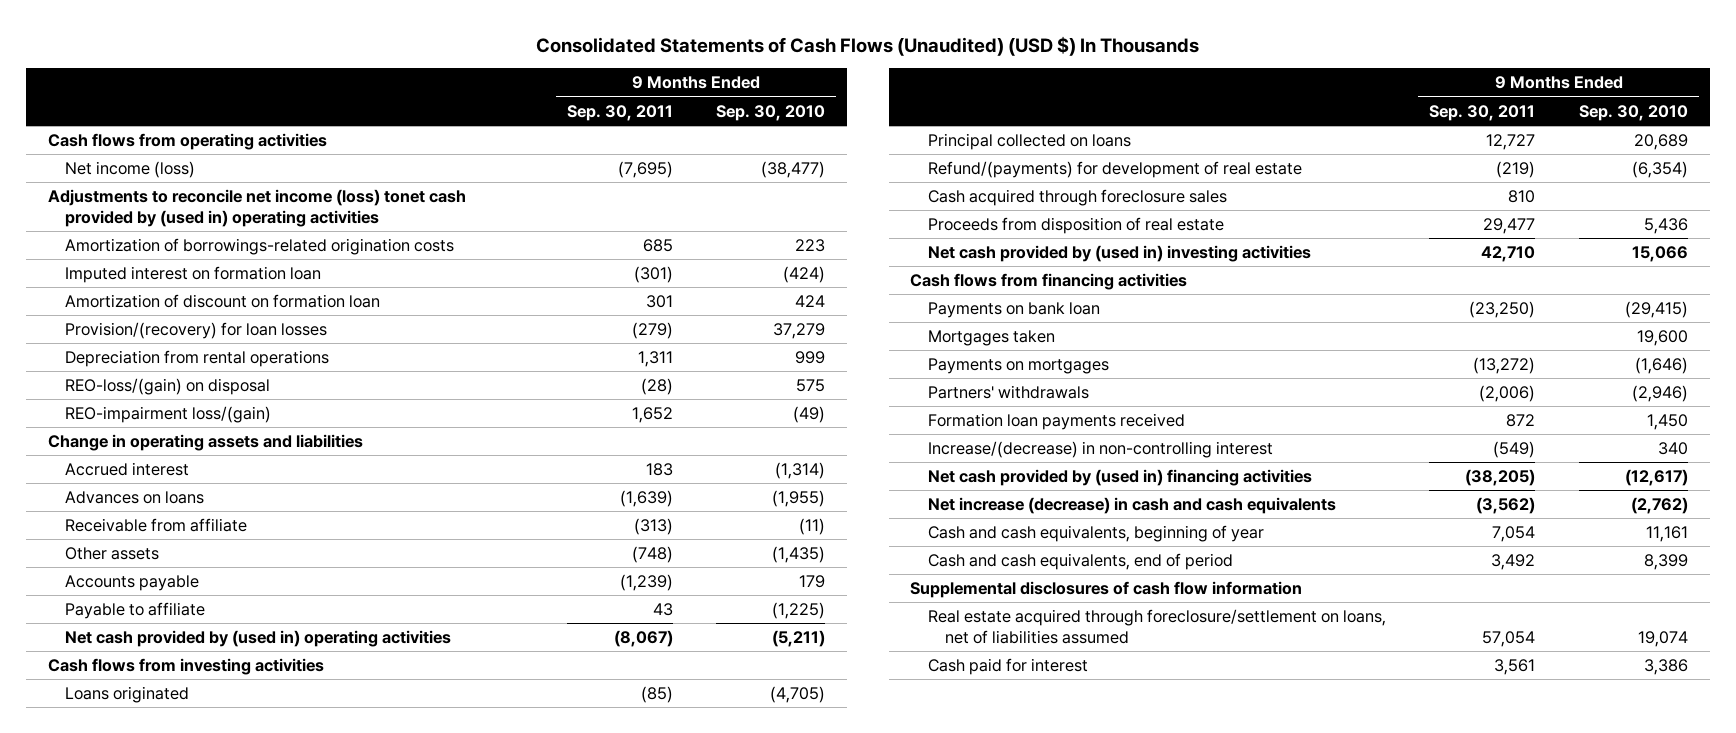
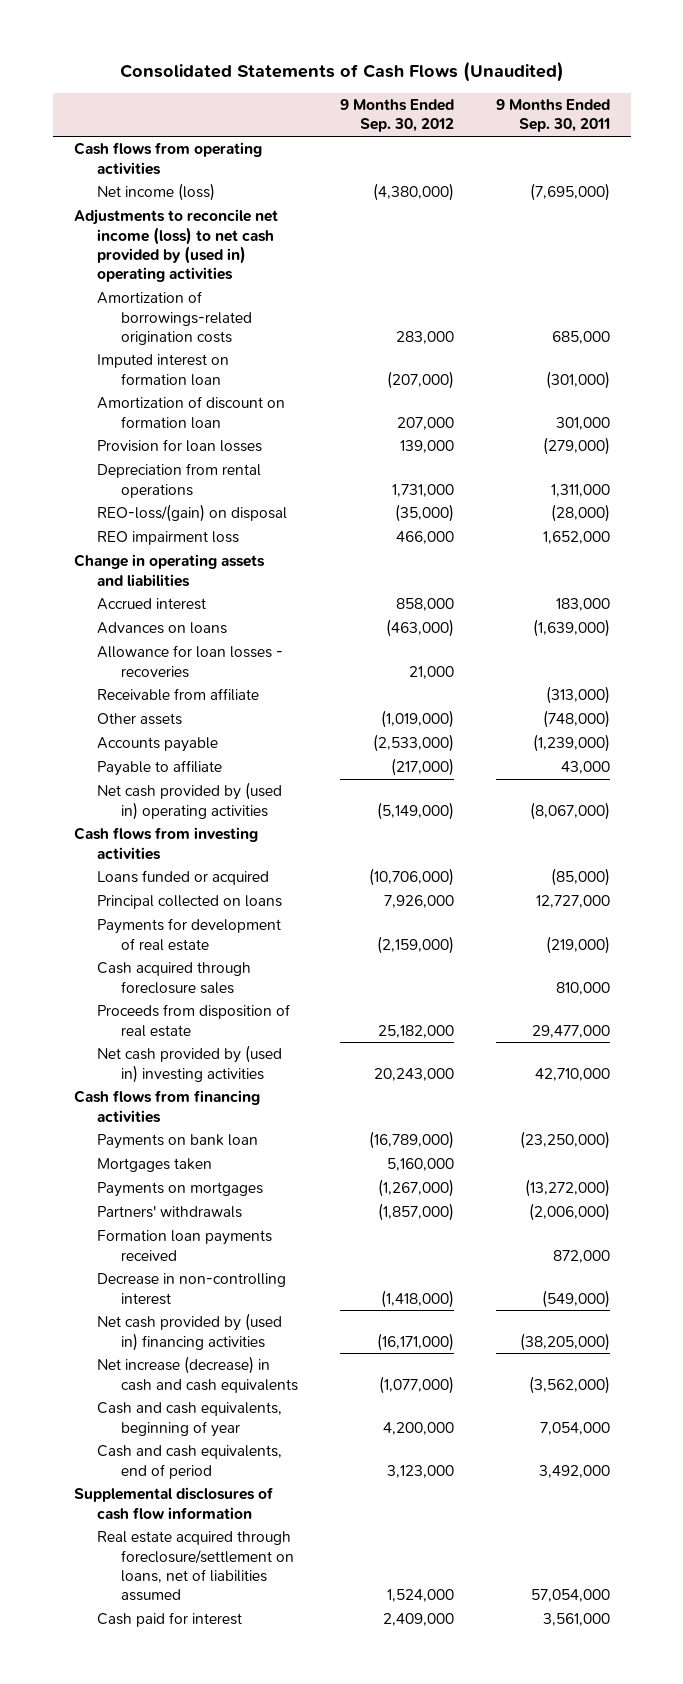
[535,35,1199,56] Consolidated Statements of Cash Flows (Unaudited) (USD $) In Thousands -> [119,61,564,83] Consolidated Statements of Cash Flows (Unaudited)
[716,104,826,121] Sep. 30, 2010 -> none
none -> [339,99,454,133] 9 Months Ended Sep. 30, 2012
[617,161,673,179] (7,695) -> [529,183,610,202] (7,695,000)
[47,189,466,227] Adjustments to reconcile net income (loss) tonet cash provided by (used in) operating activities -> [73,209,278,282] Adjustments to reconcile net income (loss) to net cash provided by (used in) operating activities
[642,239,673,253] 685 -> [551,330,610,344] 685,000
[633,266,673,284] (301) -> [545,370,610,389] (301,000)
[645,295,673,309] 301 -> [555,416,610,430] 301,000
[65,322,328,340] Provision/(recovery) for loan losses -> [97,439,263,453] Provision for loan losses
[631,322,673,340] (279) -> [542,437,610,456] (279,000)
[637,351,673,368] 1,311 -> [550,483,610,497] 1,311,000
[640,378,673,396] (28) -> [550,504,610,523] (28,000)
[65,406,272,424] REO-impairment loss/(gain) -> [97,531,240,546] REO impairment loss
[631,407,673,424] 1,652 -> [542,531,610,545] 1,652,000
[645,463,673,477] 183 -> [555,598,610,612] 183,000
[619,490,673,508] (1,639) -> [532,619,610,638] (1,639,000)
none -> [97,645,284,678] Allowance for loan losses - recoveries
[633,518,673,536] (313) -> [545,686,610,705] (313,000)
[631,546,673,564] (748) -> [542,710,610,729] (748,000)
[619,574,673,592] (1,239) -> [532,734,610,753] (1,239,000)
[652,603,673,617] 43 -> [560,761,610,775] 43,000
[613,630,673,648] (8,067) -> [529,801,610,820] (8,067,000)
[65,686,190,704] Loans originated -> [97,870,270,886] Loans funded or acquired
[640,686,673,704] (85) -> [550,868,610,887] (85,000)
[1486,134,1536,151] 12,727 -> [535,895,610,909] 12,727,000
[927,161,1302,179] Refund/(payments) for development of real estate -> [97,918,282,951] Payments for development of real estate
[1496,161,1536,179] (219) -> [545,935,610,954] (219,000)
[1508,190,1536,204] 810 -> [555,981,610,995] 810,000
[1483,218,1536,235] 29,477 -> [531,1024,610,1038] 29,477,000
[1481,246,1536,263] 42,710 -> [534,1067,610,1081] 42,710,000
[1469,301,1536,319] (23,250) -> [519,1131,610,1150] (23,250,000)
[1473,357,1536,375] (13,272) -> [524,1179,610,1198] (13,272,000)
[1479,385,1536,403] (2,006) -> [528,1203,610,1222] (2,006,000)
[1506,414,1536,428] 872 -> [552,1249,610,1263] 872,000
[927,441,1273,459] Increase/(decrease) in non-controlling interest -> [97,1273,287,1305] Decrease in non-controlling interest
[1493,441,1536,459] (549) -> [541,1289,610,1308] (549,000)
[1465,469,1536,487] (38,205) -> [519,1332,610,1351] (38,205,000)
[1476,497,1536,515] (3,562) -> [528,1375,610,1394] (3,562,000)
[1492,526,1536,543] 7,054 -> [539,1421,610,1435] 7,054,000
[1491,554,1536,571] 3,492 -> [538,1464,610,1478] 3,492,000
[1482,630,1536,647] 57,054 -> [530,1588,610,1602] 57,054,000
[1494,659,1536,676] 3,561 -> [542,1613,610,1627] 3,561,000

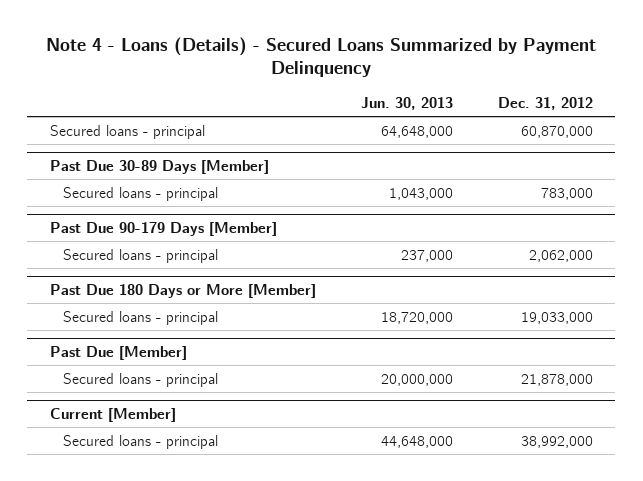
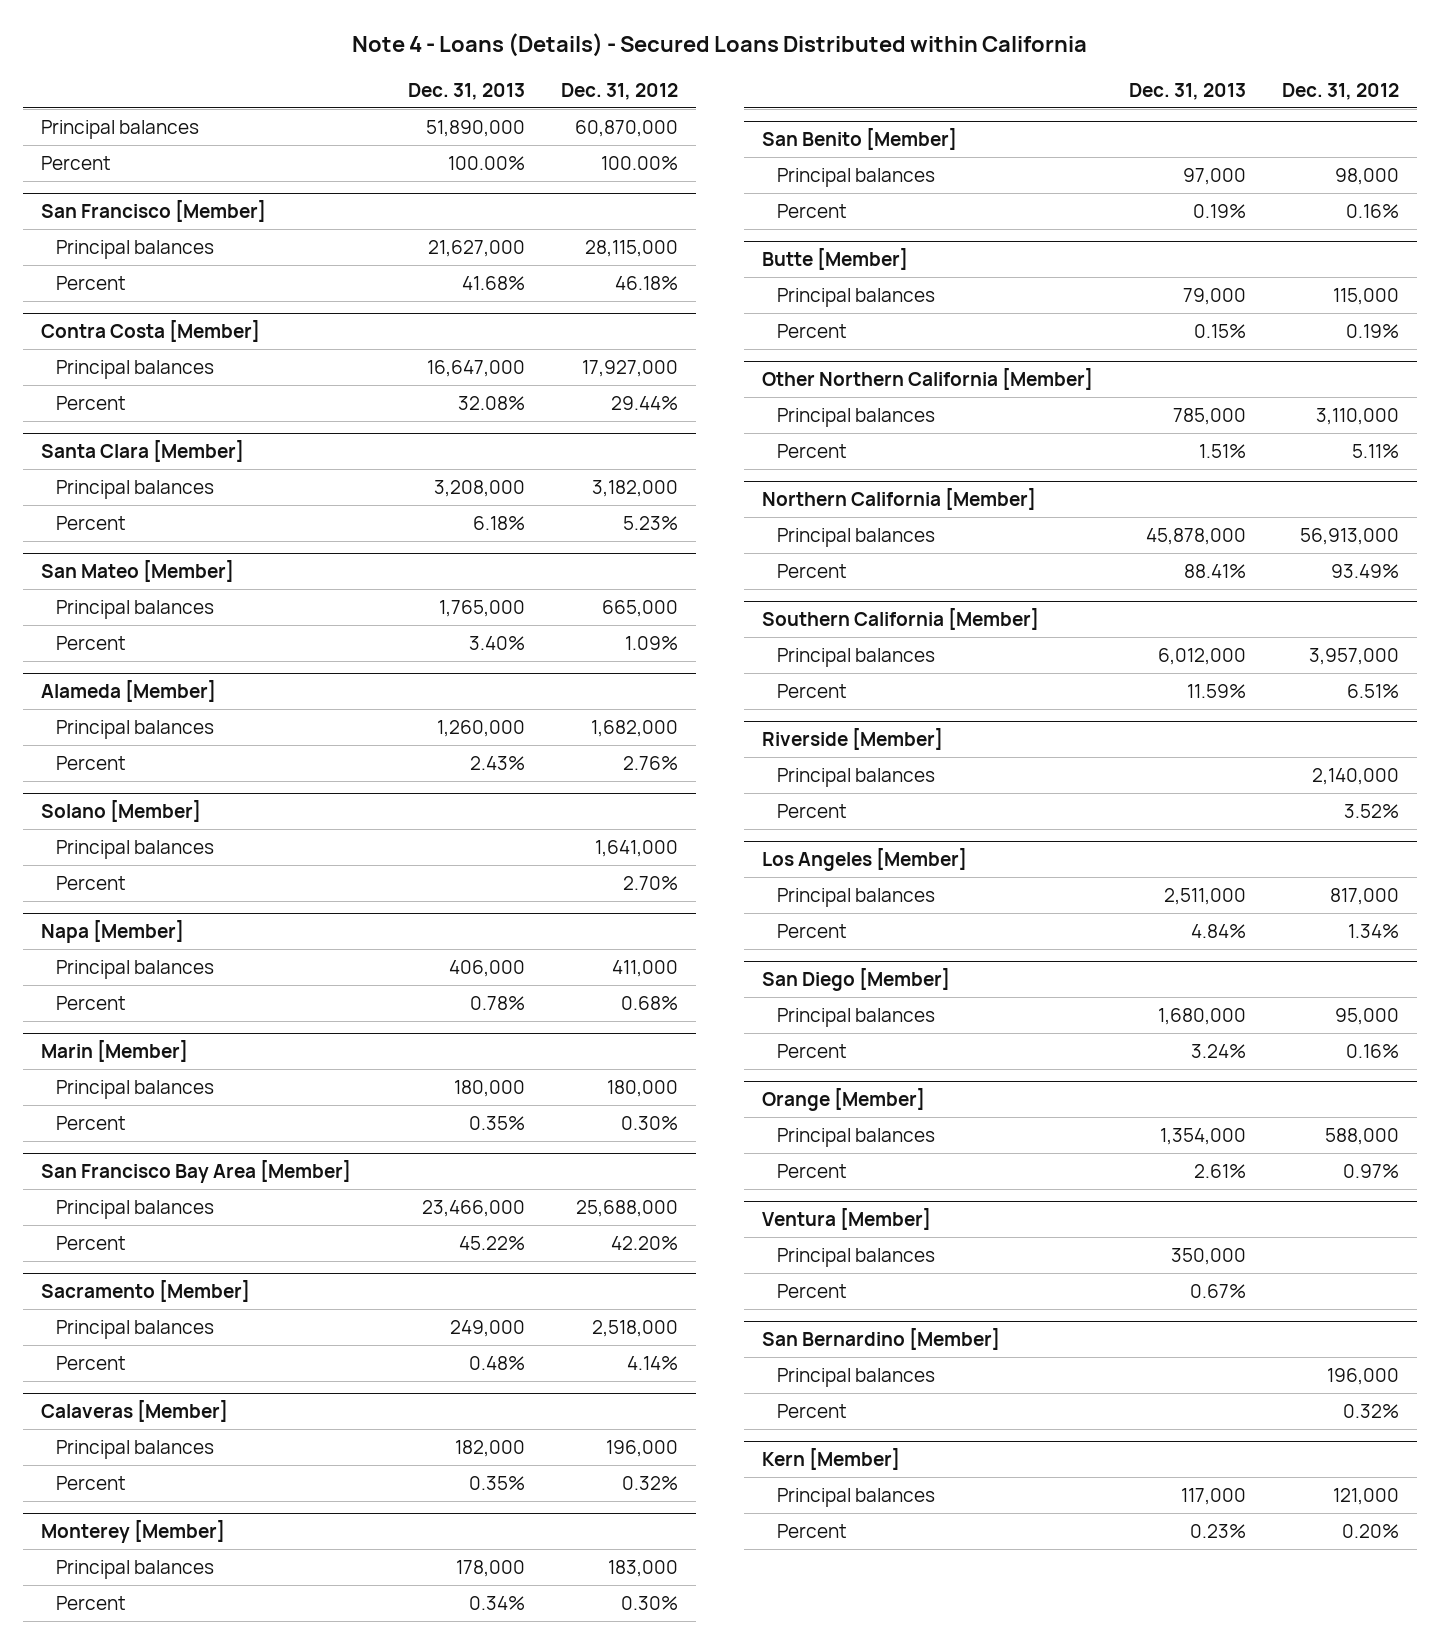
[46,36,597,78] Note 4 - Loans (Details) - Secured Loans Summarized by Payment Delinquency -> [351,33,1087,58] Note 4 - Loans (Details) - Secured Loans Distributed within California
[360,97,453,111] Jun. 30, 2013 -> none
none -> [407,82,525,100] Dec. 31, 2013
[49,160,269,175] Past Due 30-89 Days [Member] -> none
[49,222,277,237] Past Due 90-179 Days [Member] -> none
[49,284,316,299] Past Due 180 Days or More [Member] -> none
[49,346,187,361] Past Due [Member] -> none
[49,408,176,423] Current [Member] -> none
[49,124,205,139] Secured loans - principal -> [40,120,199,140] Principal balances
none -> [40,156,111,171] Percent
none -> [40,200,266,223] San Francisco [Member]
[63,186,219,201] Secured loans - principal -> [56,240,215,260] Principal balances
[540,187,593,200] 783,000 -> [584,240,678,258] 28,115,000
none -> [56,276,127,291] Percent
none -> [40,320,260,343] Contra Costa [Member]
[63,248,219,263] Secured loans - principal -> [56,360,215,380] Principal balances
[528,249,593,262] 2,062,000 -> [581,360,678,378] 17,927,000
none -> [56,396,127,411] Percent
none -> [40,440,244,463] Santa Clara [Member]
[63,310,219,325] Secured loans - principal -> [56,480,215,500] Principal balances
[520,311,593,324] 19,033,000 -> [591,480,678,498] 3,182,000
none -> [56,516,127,531] Percent
none -> [40,560,234,583] San Mateo [Member]
[63,372,219,387] Secured loans - principal -> [56,600,215,620] Principal balances
[520,373,593,386] 21,878,000 -> [601,600,678,618] 665,000
none -> [56,636,127,651] Percent
none -> [40,680,216,703] Alameda [Member]
[63,434,219,449] Secured loans - principal -> [56,720,215,740] Principal balances
[520,435,593,448] 38,992,000 -> [590,720,678,738] 1,682,000
none -> [56,756,127,771] Percent
none -> [40,800,201,823] Solano [Member]
none -> [56,840,215,860] Principal balances
none -> [56,876,127,891] Percent
none -> [40,920,184,944] Napa [Member]
none -> [56,960,215,980] Principal balances
none -> [56,996,127,1011] Percent
none -> [40,1040,188,1063] Marin [Member]
none -> [56,1080,215,1100] Principal balances
none -> [56,1116,127,1131] Percent
none -> [40,1160,351,1184] San Francisco Bay Area [Member]
none -> [56,1200,215,1220] Principal balances
none -> [56,1236,127,1251] Percent
none -> [40,1280,250,1303] Sacramento [Member]
none -> [56,1320,215,1340] Principal balances
none -> [56,1356,127,1371] Percent
none -> [40,1400,228,1423] Calaveras [Member]
none -> [56,1440,215,1460] Principal balances
none -> [56,1476,127,1491] Percent
none -> [40,1520,225,1544] Monterey [Member]
none -> [56,1560,215,1580] Principal balances
none -> [56,1596,127,1611] Percent
none -> [761,128,957,151] San Benito [Member]
none -> [777,168,936,188] Principal balances
none -> [777,204,848,219] Percent
none -> [761,248,908,271] Butte [Member]
none -> [777,288,936,308] Principal balances
none -> [777,324,848,339] Percent
none -> [761,368,1093,391] Other Northern California [Member]
none -> [777,408,936,428] Principal balances
none -> [777,444,848,459] Percent
none -> [761,488,1036,511] Northern California [Member]
none -> [777,528,936,548] Principal balances
none -> [777,564,848,579] Percent
none -> [761,608,1039,631] Southern California [Member]
none -> [777,648,936,668] Principal balances
none -> [777,684,848,699] Percent
none -> [761,728,943,751] Riverside [Member]
none -> [777,768,936,788] Principal balances
none -> [777,804,848,819] Percent
none -> [761,848,967,872] Los Angeles [Member]
none -> [777,888,936,908] Principal balances
none -> [777,924,848,939] Percent
none -> [761,968,950,992] San Diego [Member]
none -> [777,1008,936,1028] Principal balances
none -> [777,1044,848,1059] Percent
none -> [761,1088,925,1112] Orange [Member]
none -> [777,1128,936,1148] Principal balances
none -> [777,1164,848,1179] Percent
none -> [761,1208,931,1231] Ventura [Member]
none -> [777,1248,936,1268] Principal balances
none -> [777,1284,848,1299] Percent
none -> [761,1328,1000,1351] San Bernardino [Member]
none -> [777,1368,936,1388] Principal balances
none -> [777,1404,848,1419] Percent
none -> [761,1448,900,1471] Kern [Member]
none -> [777,1488,936,1508] Principal balances
none -> [777,1524,848,1539] Percent

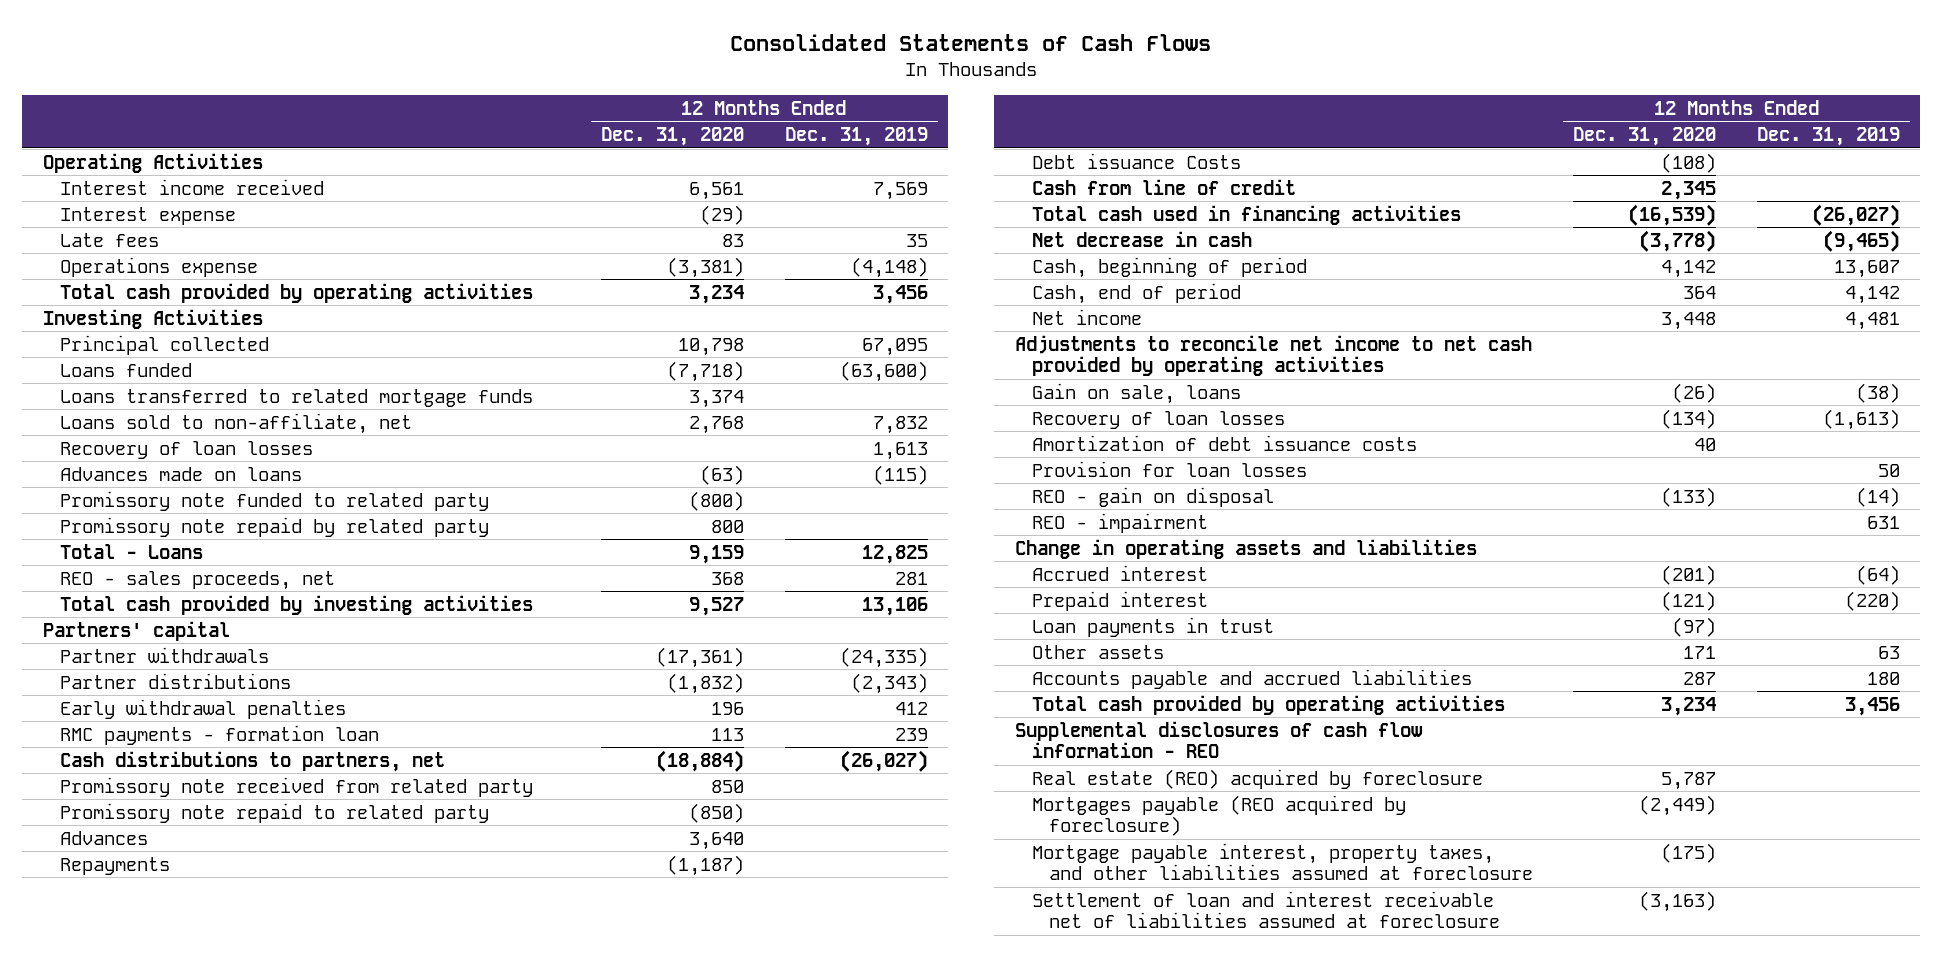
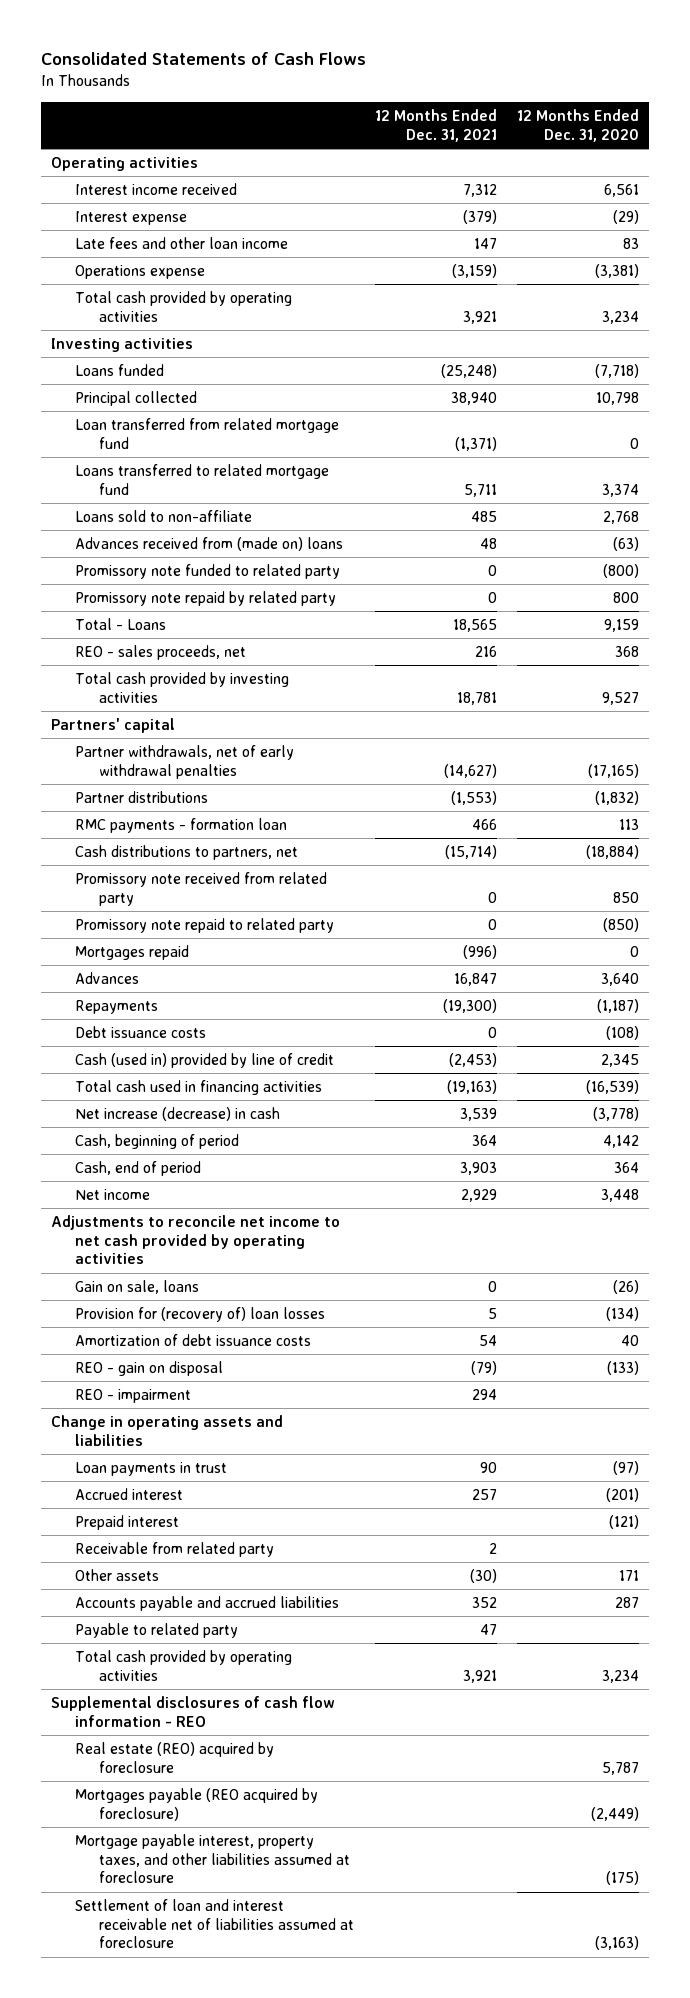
[784,126,928,146] Dec. 31, 2019 -> none
none -> [374,109,497,142] 12 Months Ended Dec. 31, 2021
[42,152,263,173] Operating Activities -> [51,157,199,172] Operating activities
[59,232,159,247] Late fees -> none
none -> [75,237,289,250] Late fees and other loan income
[42,308,263,329] Investing Activities -> [51,338,194,353] Investing activities
[59,440,313,459] Recovery of loan losses -> none
[59,334,269,355] Principal collected -> [75,391,198,407] Principal collected
none -> [75,418,340,449] Loan transferred from related mortgage fund
[59,388,533,407] Loans transferred to related mortgage funds -> [75,464,330,495] Loans transferred to related mortgage fund
[59,412,412,434] Loans sold to non-affiliate, net -> [75,510,253,523] Loans sold to non-affiliate
[59,466,302,481] Advances made on loans -> [75,537,344,552] Advances received from (made on) loans
[59,646,269,663] Partner withdrawals -> none
none -> [75,745,295,779] Partner withdrawals, net of early withdrawal penalties
[59,698,346,719] Early withdrawal penalties -> none
none -> [75,945,190,961] Mortgages repaid
[1031,152,1241,169] Debt issuance Costs -> [75,1026,207,1039] Debt issuance costs
[1031,178,1296,195] Cash from line of credit -> [75,1053,335,1069] Cash (used in) provided by line of credit
[1031,230,1252,247] Net decrease in cash -> [75,1107,281,1122] Net increase (decrease) in cash
[1031,410,1285,429] Recovery of loan losses -> [75,1307,326,1323] Provision for (recovery of) loan losses
[1031,460,1307,477] Provision for loan losses -> none
[1031,616,1274,637] Loan payments in trust -> [75,1462,228,1477] Loan payments in trust
none -> [75,1542,275,1558] Receivable from related party
none -> [75,1623,239,1639] Payable to related party

